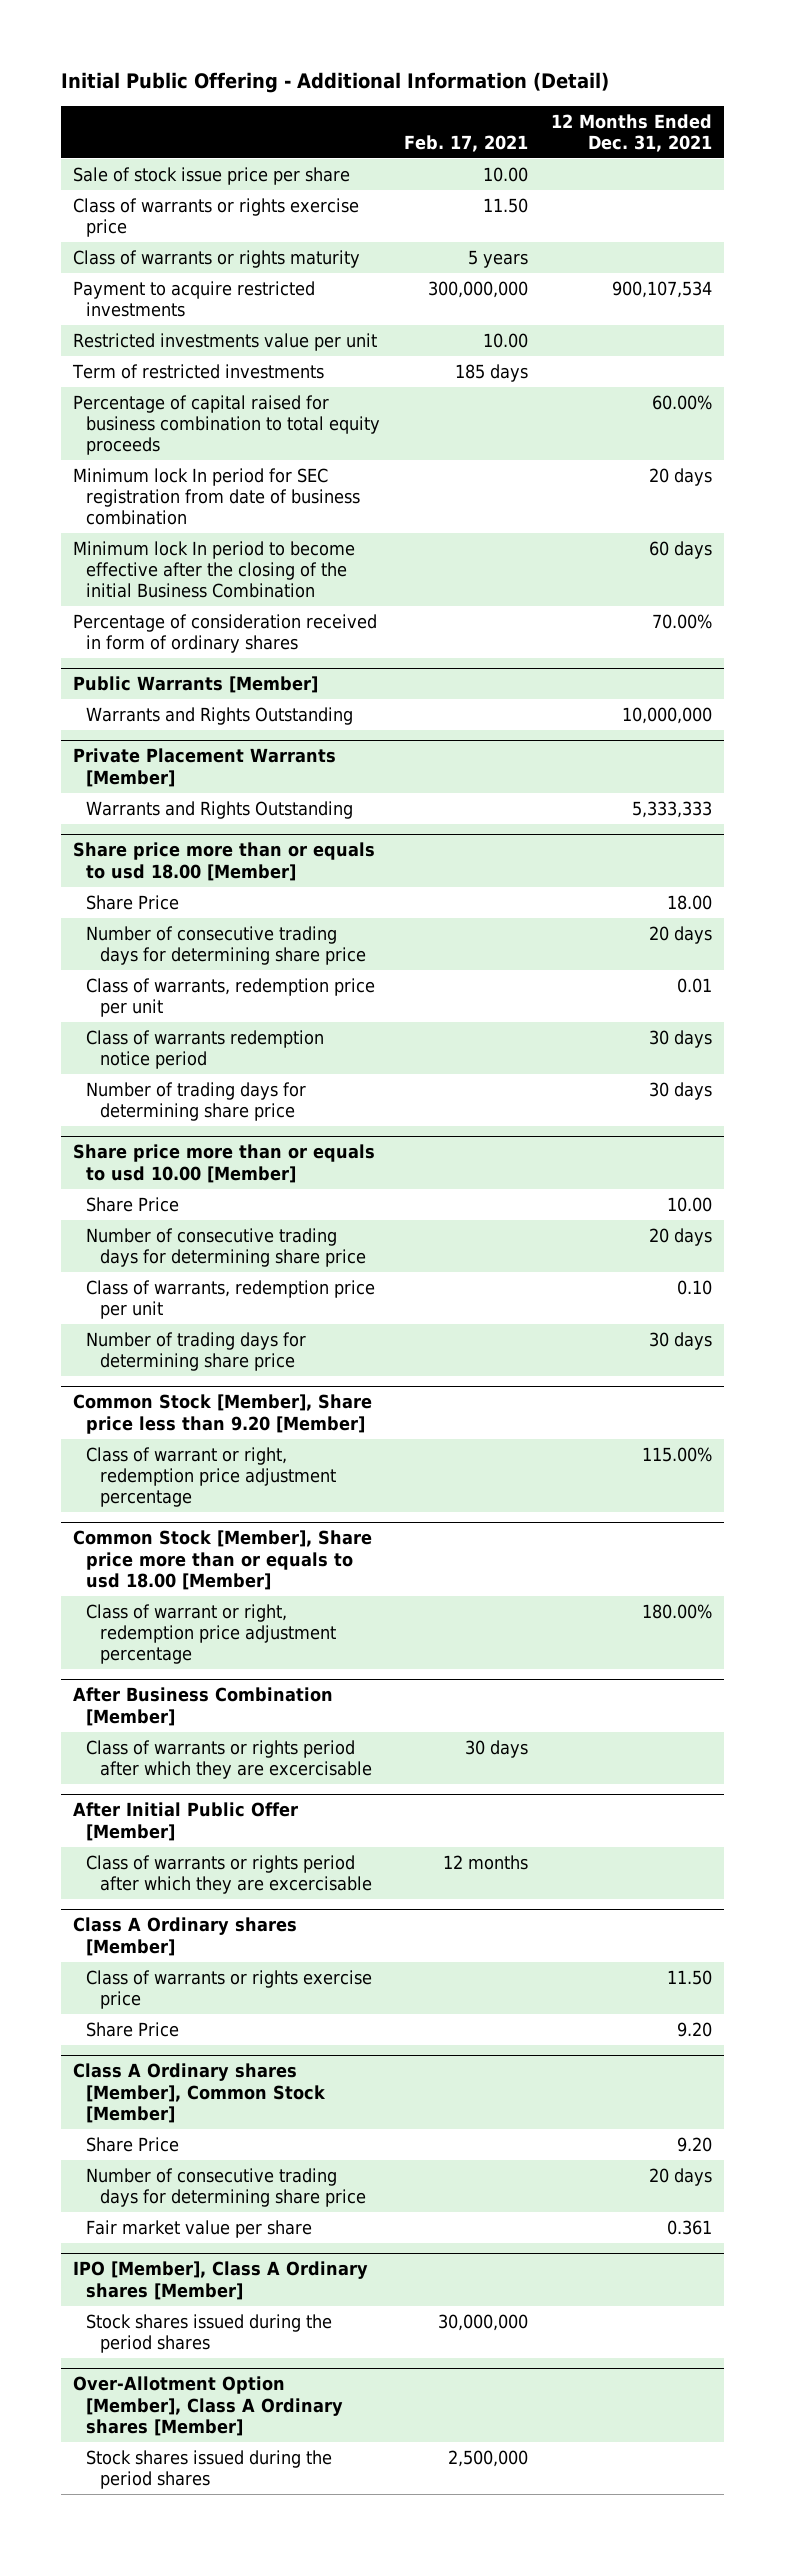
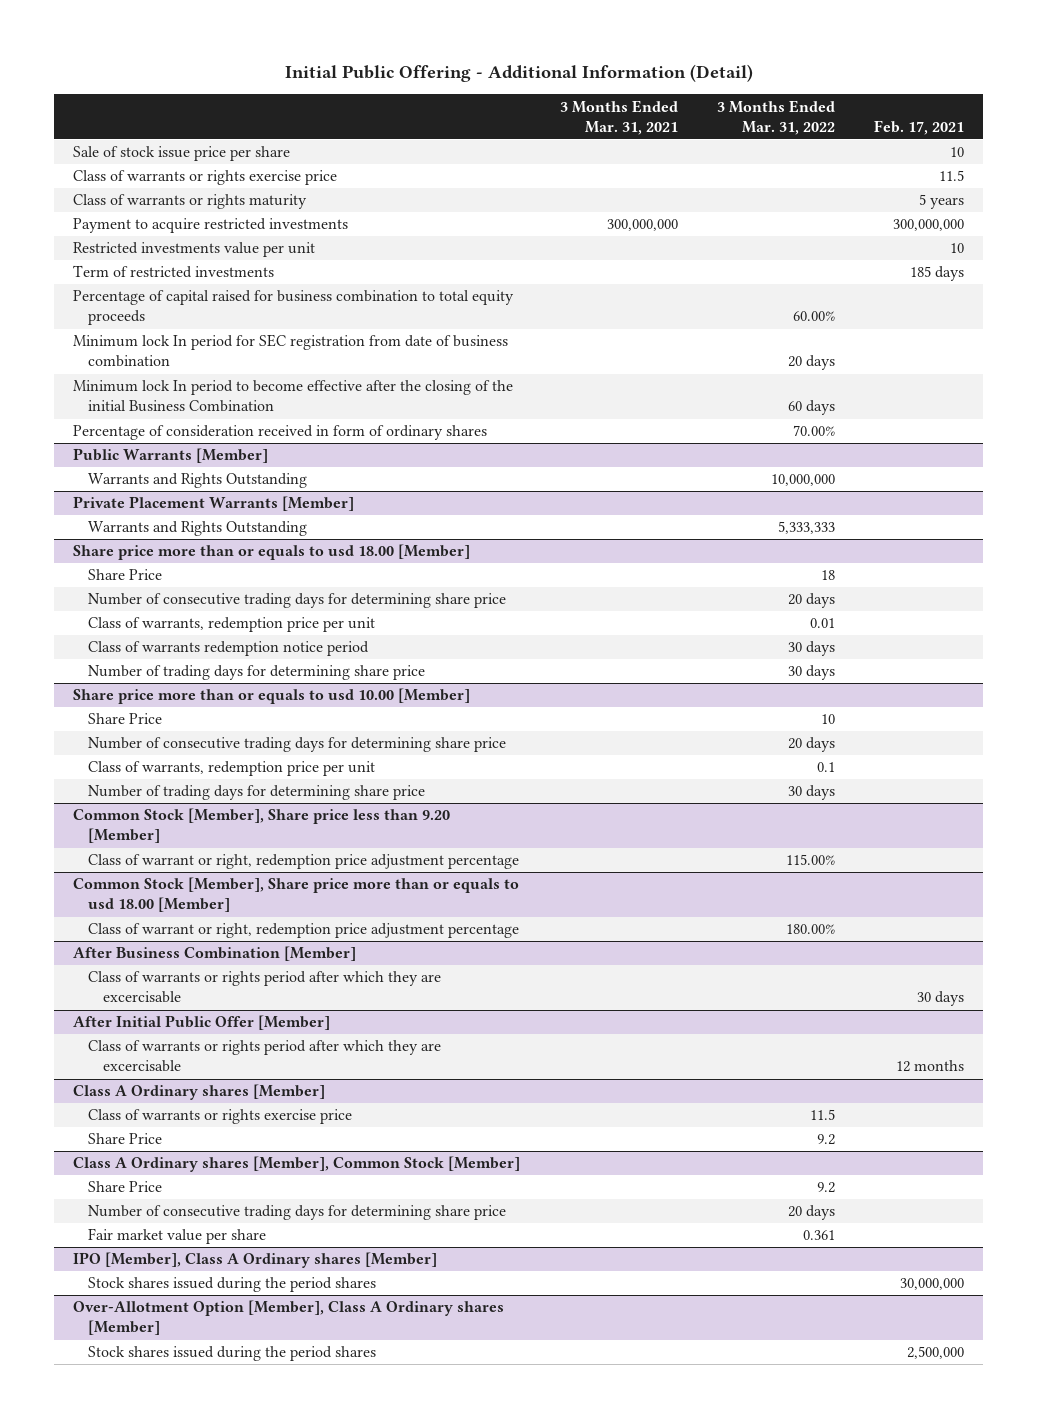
[551,113,713,153] 12 Months Ended Dec. 31, 2021 -> none
none -> [559,99,678,135] 3 Months Ended Mar. 31, 2021
none -> [716,99,835,135] 3 Months Ended Mar. 31, 2022
[482,166,528,182] 10.00 -> [949,147,964,158] 10
[482,197,528,213] 11.50 -> [938,170,964,182] 11.5
[482,332,528,348] 10.00 -> [949,243,964,254] 10

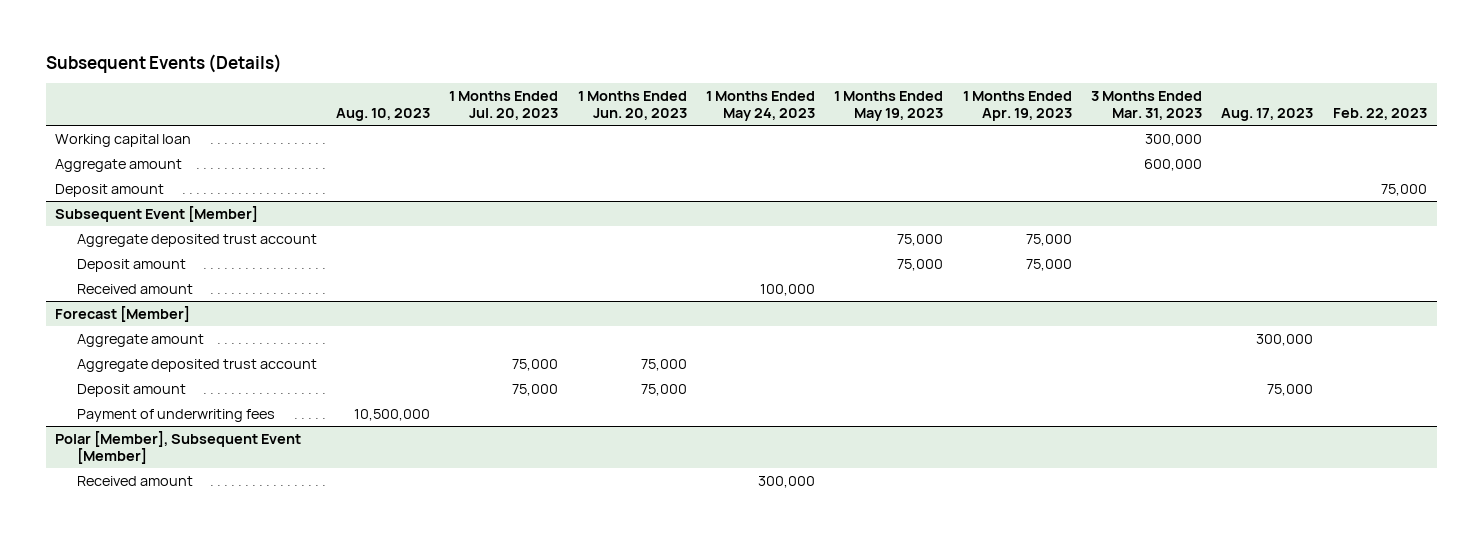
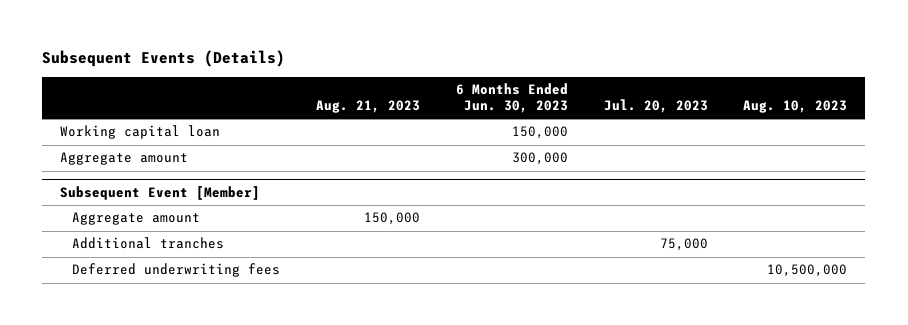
[449,90,559,121] 1 Months Ended Jul. 20, 2023 -> none
[577,90,687,121] 1 Months Ended Jun. 20, 2023 -> none
[705,90,815,122] 1 Months Ended May 24, 2023 -> none
[834,90,944,122] 1 Months Ended May 19, 2023 -> none
[962,90,1072,122] 1 Months Ended Apr. 19, 2023 -> none
[1091,90,1203,121] 3 Months Ended Mar. 31, 2023 -> none
[1221,108,1314,122] Aug. 17, 2023 -> none
[1332,108,1427,121] Feb. 22, 2023 -> none
none -> [316,100,421,114] Aug. 21, 2023
none -> [455,82,568,114] 6 Months Ended Jun. 30, 2023
none -> [603,99,708,114] Jul. 20, 2023
[55,183,165,197] Deposit amount -> none
[76,258,186,272] Deposit amount -> none
[76,283,193,294] Received amount -> none
[55,305,191,322] Forecast [Member] -> none
[76,333,204,347] Aggregate amount -> none
[76,358,317,372] Aggregate deposited trust account -> none
[76,383,186,397] Deposit amount -> none
[76,408,275,422] Payment of underwriting fees -> none
[55,430,302,465] Polar [Member], Subsequent Event [Member] -> none
[76,475,193,486] Received amount -> none
none -> [72,212,201,226] Aggregate amount
[76,233,317,247] Aggregate deposited trust account -> [72,237,225,250] Additional tranches
none -> [72,263,281,278] Deferred underwriting fees

